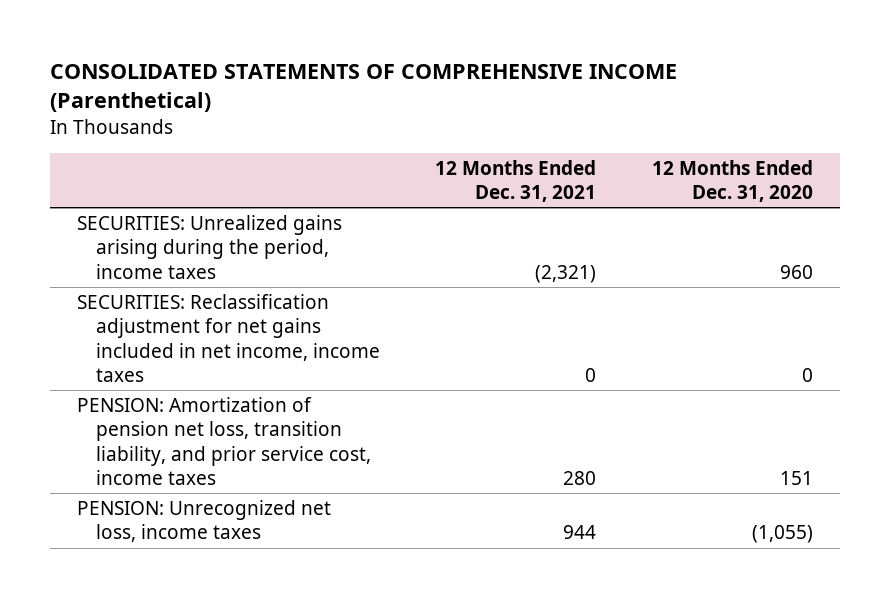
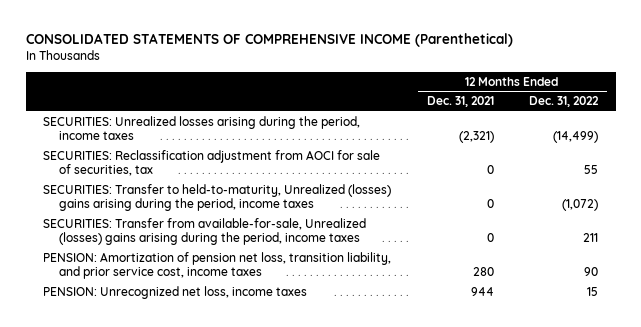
[651,159,813,203] 12 Months Ended Dec. 31, 2020 -> none
none -> [528,95,599,107] Dec. 31, 2022
[77,214,343,279] SECURITIES: Unrealized gains arising during the period, income taxes -> [43,115,361,141] SECURITIES: Unrealized losses arising during the period, income taxes
[77,293,381,383] SECURITIES: Reclassification adjustment for net gains included in net income, income taxes -> [43,149,381,177] SECURITIES: Reclassification adjustment from AOCI for sale of securities, tax
none -> [43,183,392,212] SECURITIES: Transfer to held-to-maturity, Unrealized (losses) gains arising during the period, income taxes
none -> [43,217,367,246] SECURITIES: Transfer from available-for-sale, Unrealized (losses) gains arising during the period, income taxes

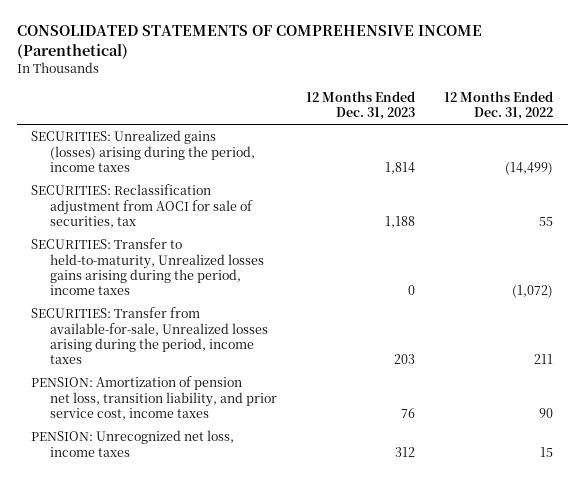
[426,95,494,107] Dec. 31, 2021 -> none
none -> [305,90,415,121] 12 Months Ended Dec. 31, 2023
[43,115,361,141] SECURITIES: Unrealized losses arising during the period, income taxes -> [31,130,255,173] SECURITIES: Unrealized gains (losses) arising during the period, income taxes
[43,183,392,212] SECURITIES: Transfer to held-to-maturity, Unrealized (losses) gains arising during the period, income taxes -> [31,238,264,296] SECURITIES: Transfer to held-to-maturity, Unrealized losses gains arising during the period, income taxes
[43,217,367,246] SECURITIES: Transfer from available-for-sale, Unrealized (losses) gains arising during the period, income taxes -> [31,307,268,365] SECURITIES: Transfer from available-for-sale, Unrealized losses arising during the period, income taxes

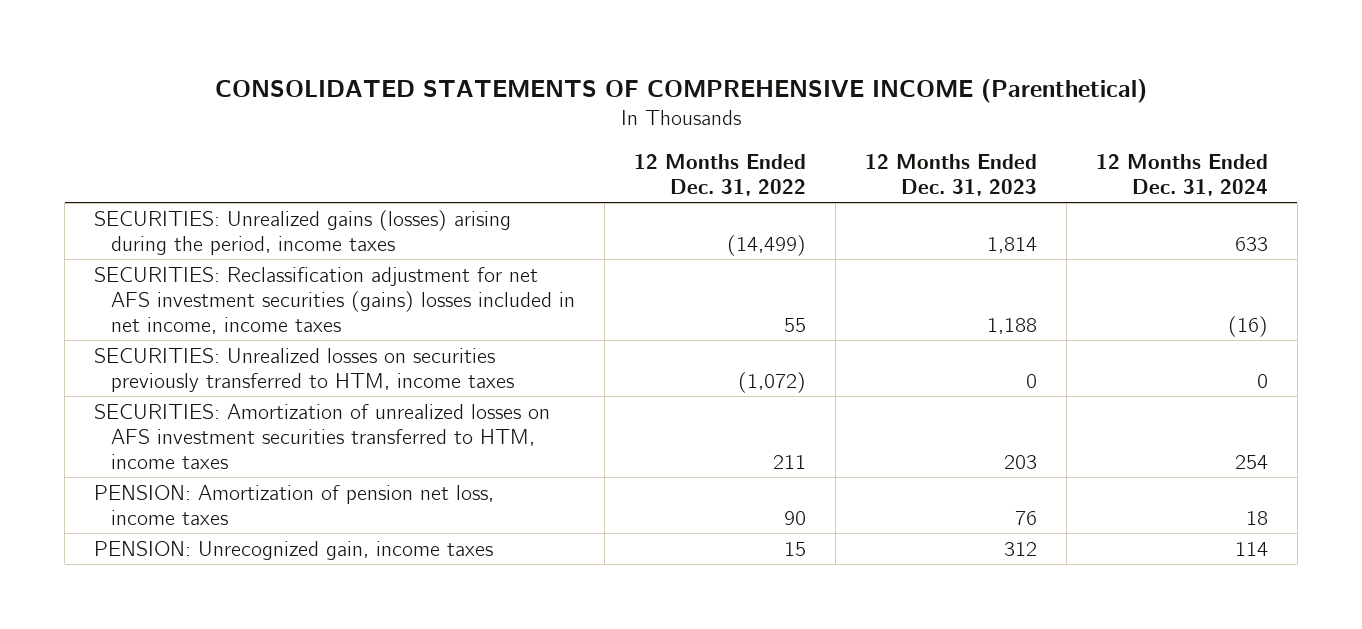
none -> [1095,153,1268,196] 12 Months Ended Dec. 31, 2024
[31,184,253,229] SECURITIES: Reclassification adjustment from AOCI for sale of securities, tax -> [94,266,576,334] SECURITIES: Reclassification adjustment for net AFS investment securities (gains) losses included in net income, income taxes
[31,238,264,296] SECURITIES: Transfer to held-to-maturity, Unrealized losses gains arising during the period, income taxes -> [94,347,515,392] SECURITIES: Unrealized losses on securities previously transferred to HTM, income taxes
[31,307,268,365] SECURITIES: Transfer from available-for-sale, Unrealized losses arising during the period, income taxes -> [94,403,551,469] SECURITIES: Amortization of unrealized losses on AFS investment securities transferred to HTM, income taxes
[31,376,277,421] PENSION: Amortization of pension net loss, transition liability, and prior service cost, income taxes -> [94,484,495,525] PENSION: Amortization of pension net loss, income taxes
[31,430,235,457] PENSION: Unrecognized net loss, income taxes -> [94,540,494,560] PENSION: Unrecognized gain, income taxes

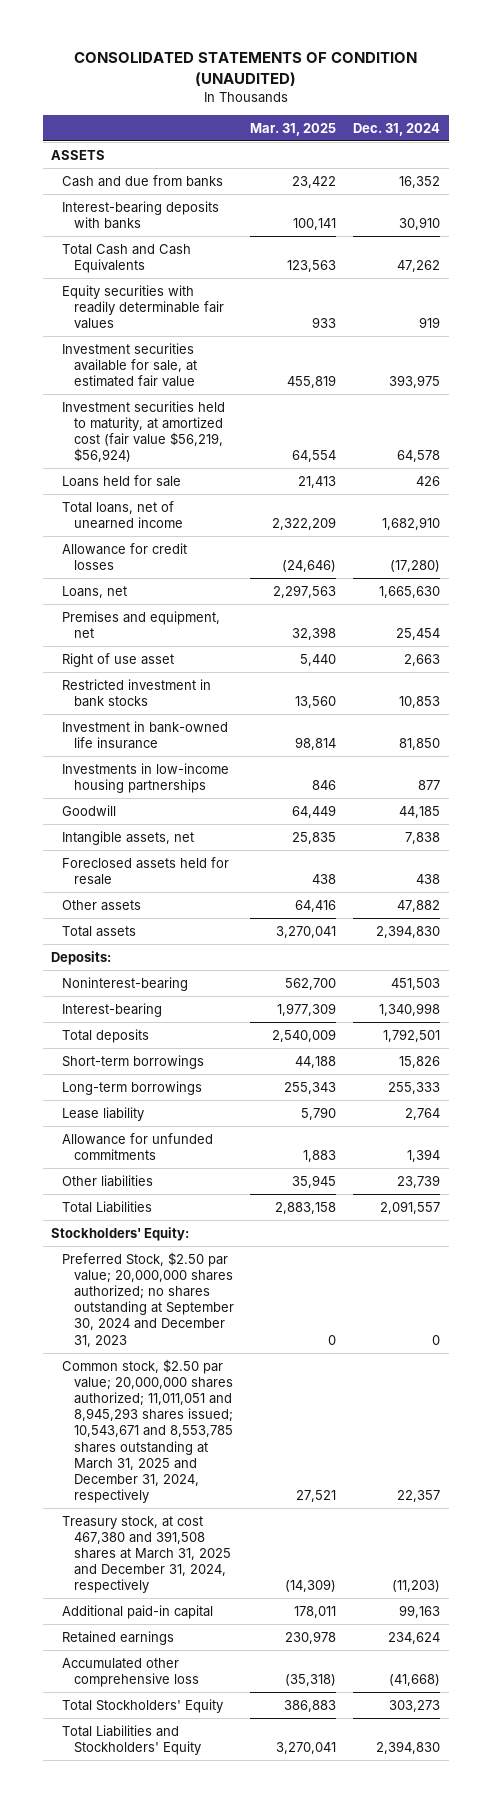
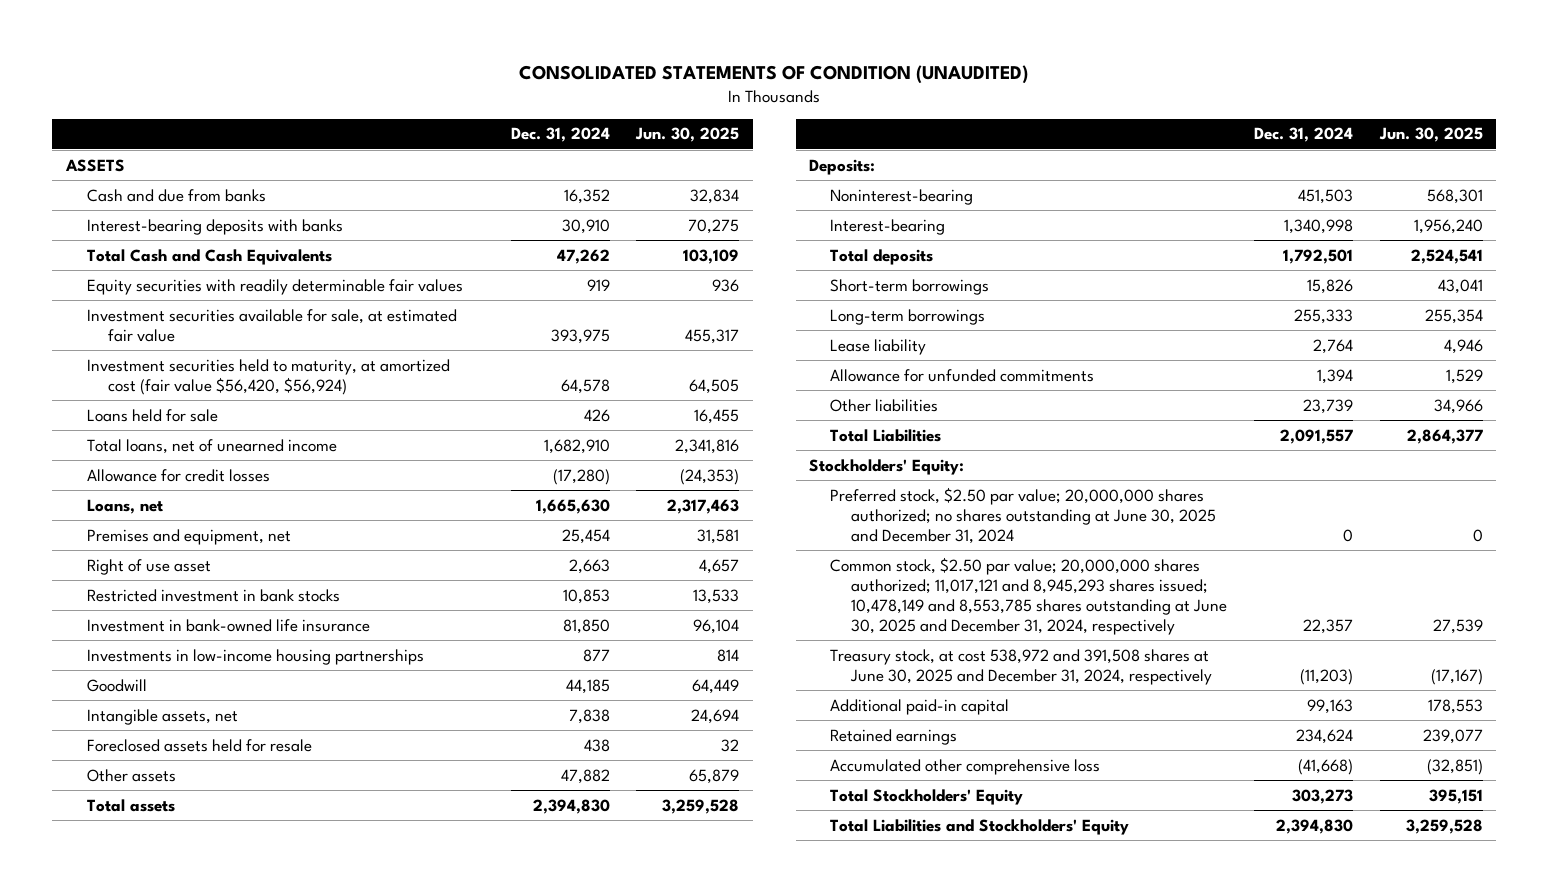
[250,122,337,136] Mar. 31, 2025 -> none
none -> [635,127,740,143] Jun. 30, 2025
[62,400,226,463] Investment securities held to maturity, at amortized cost (fair value $56,219, $56,924) -> [86,358,450,395] Investment securities held to maturity, at amortized cost (fair value $56,420, $56,924)
[62,1251,234,1347] Preferred Stock, $2.50 par value; 20,000,000 shares authorized; no shares outstanding at September 30, 2024 and December 31, 2023 -> [830,486,1217,544] Preferred stock, $2.50 par value; 20,000,000 shares authorized; no shares outstanding at June 30, 2025 and December 31, 2024
[62,1358,233,1504] Common stock, $2.50 par value; 20,000,000 shares authorized; 11,011,051 and 8,945,293 shares issued; 10,543,671 and 8,553,785 shares outstanding at March 31, 2025 and December 31, 2024, respectively -> [830,556,1228,635] Common stock, $2.50 par value; 20,000,000 shares authorized; 11,017,121 and 8,945,293 shares issued; 10,478,149 and 8,553,785 shares outstanding at June 30, 2025 and December 31, 2024, respectively
[62,1515,231,1594] Treasury stock, at cost 467,380 and 391,508 shares at March 31, 2025 and December 31, 2024, respectively -> [830,648,1213,685] Treasury stock, at cost 538,972 and 391,508 shares at June 30, 2025 and December 31, 2024, respectively

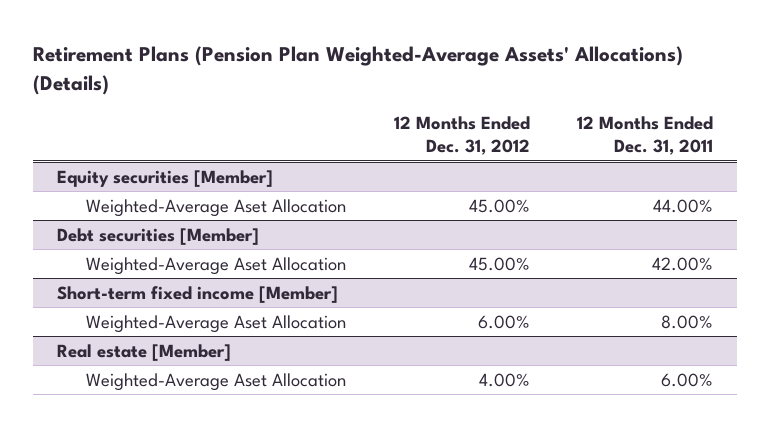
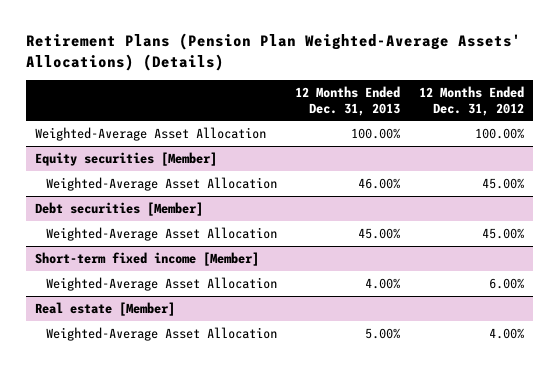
[577,115,714,155] 12 Months Ended Dec. 31, 2011 -> none
none -> [295,85,401,116] 12 Months Ended Dec. 31, 2013
none -> [34,126,266,141] Weighted-Average Asset Allocation
[85,198,346,217] Weighted-Average Aset Allocation -> [45,176,277,191] Weighted-Average Asset Allocation
[85,256,346,275] Weighted-Average Aset Allocation -> [45,226,277,241] Weighted-Average Asset Allocation
[85,314,346,333] Weighted-Average Aset Allocation -> [45,276,277,291] Weighted-Average Asset Allocation
[85,372,346,391] Weighted-Average Aset Allocation -> [45,326,277,341] Weighted-Average Asset Allocation

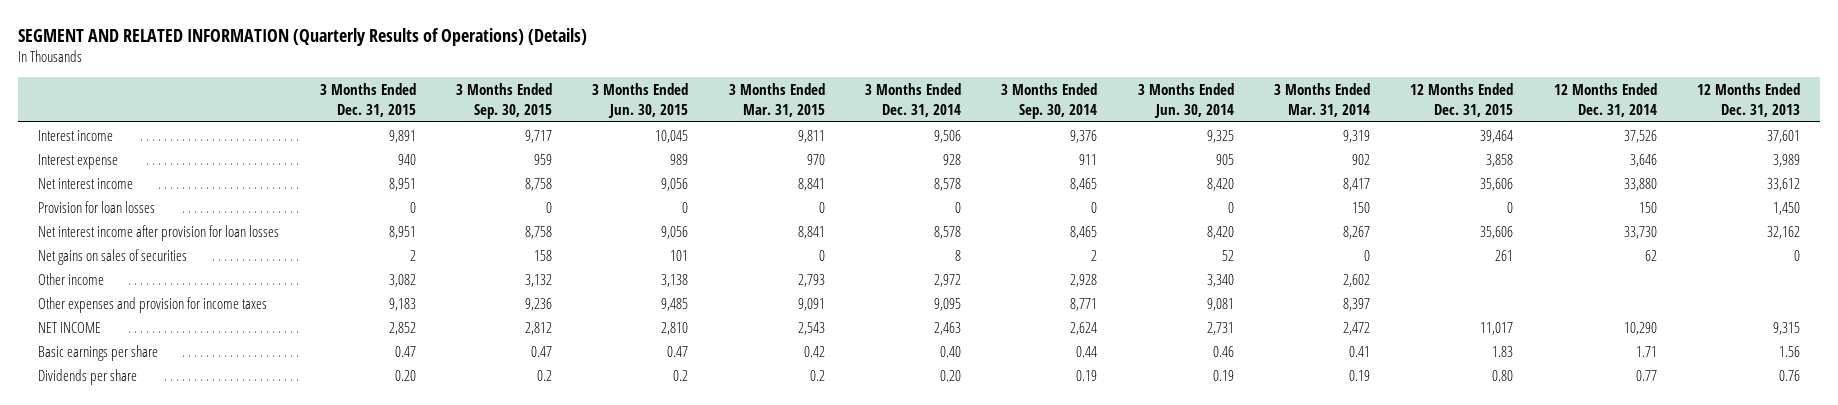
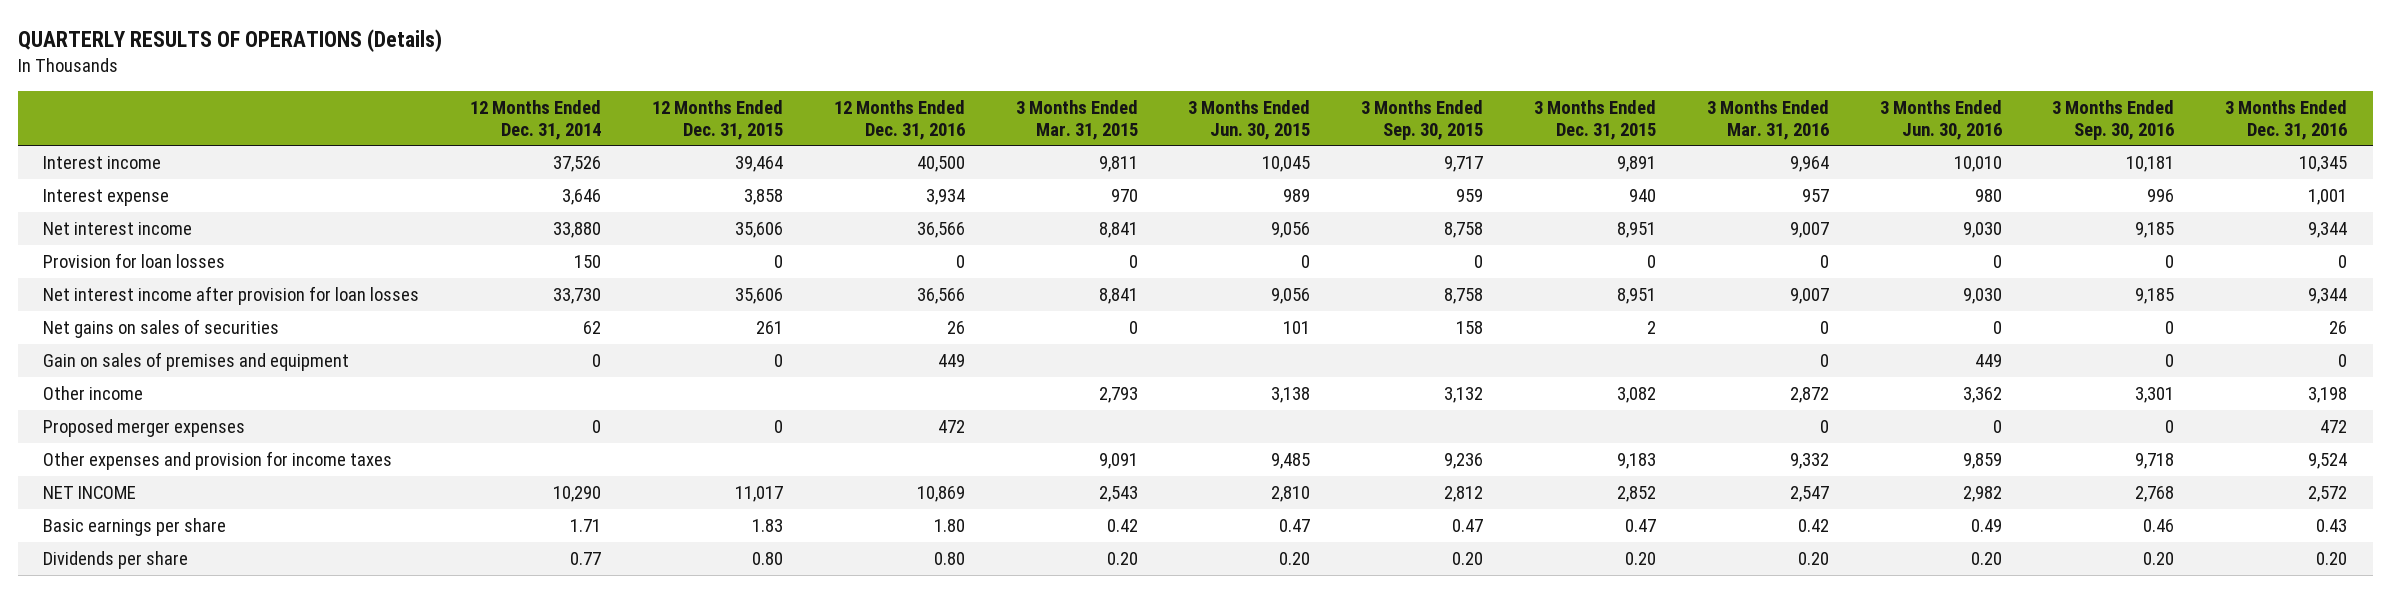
[18,27,588,46] SEGMENT AND RELATED INFORMATION (Quarterly Results of Operations) (Details) -> [17,29,442,53] QUARTERLY RESULTS OF OPERATIONS (Details)
[865,83,962,117] 3 Months Ended Dec. 31, 2014 -> none
[1001,83,1098,119] 3 Months Ended Sep. 30, 2014 -> none
[1137,83,1234,118] 3 Months Ended Jun. 30, 2014 -> none
[1274,83,1371,117] 3 Months Ended Mar. 31, 2014 -> none
[1697,83,1801,117] 12 Months Ended Dec. 31, 2013 -> none
none -> [833,100,965,140] 12 Months Ended Dec. 31, 2016
none -> [1706,100,1829,140] 3 Months Ended Mar. 31, 2016
none -> [1879,100,2002,140] 3 Months Ended Jun. 30, 2016
none -> [2052,100,2175,140] 3 Months Ended Sep. 30, 2016
none -> [2225,100,2348,140] 3 Months Ended Dec. 31, 2016
none -> [43,351,350,371] Gain on sales of premises and equipment
none -> [43,418,246,437] Proposed merger expenses
[536,369,552,381] 0.2 -> [1452,551,1484,565] 0.20
[673,369,689,381] 0.2 -> [1279,551,1311,565] 0.20
[809,369,825,381] 0.2 -> [1106,551,1138,565] 0.20

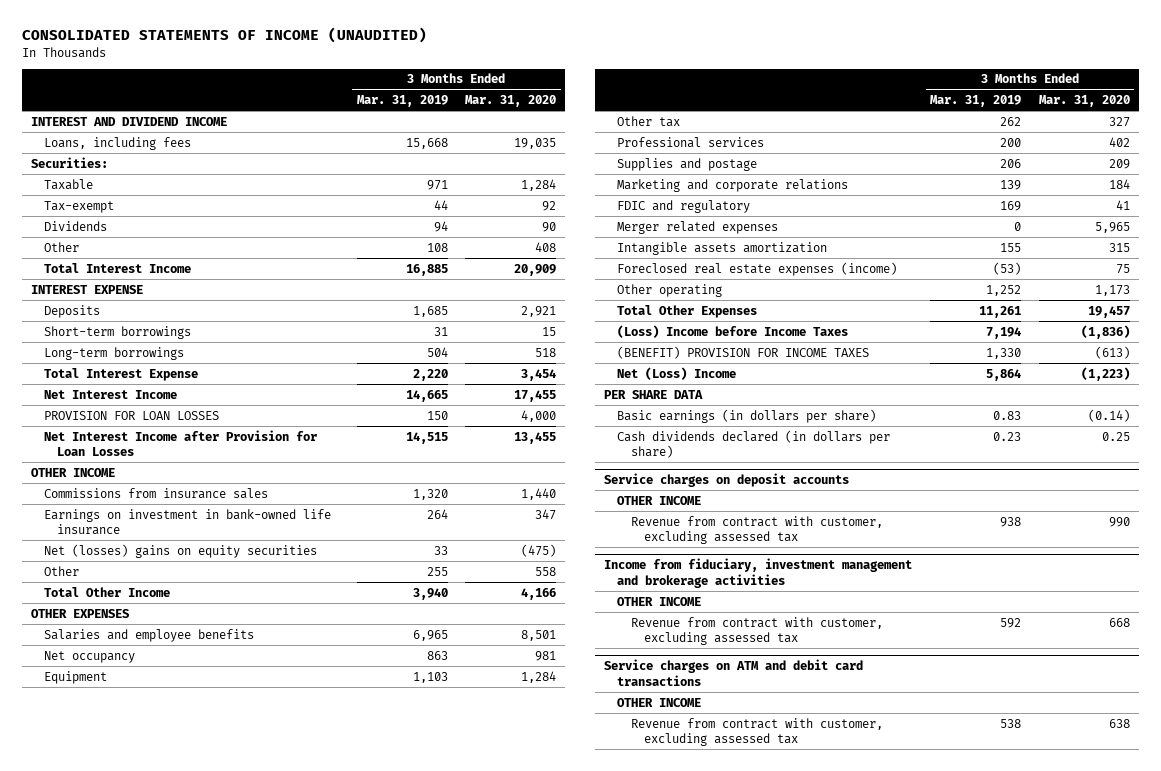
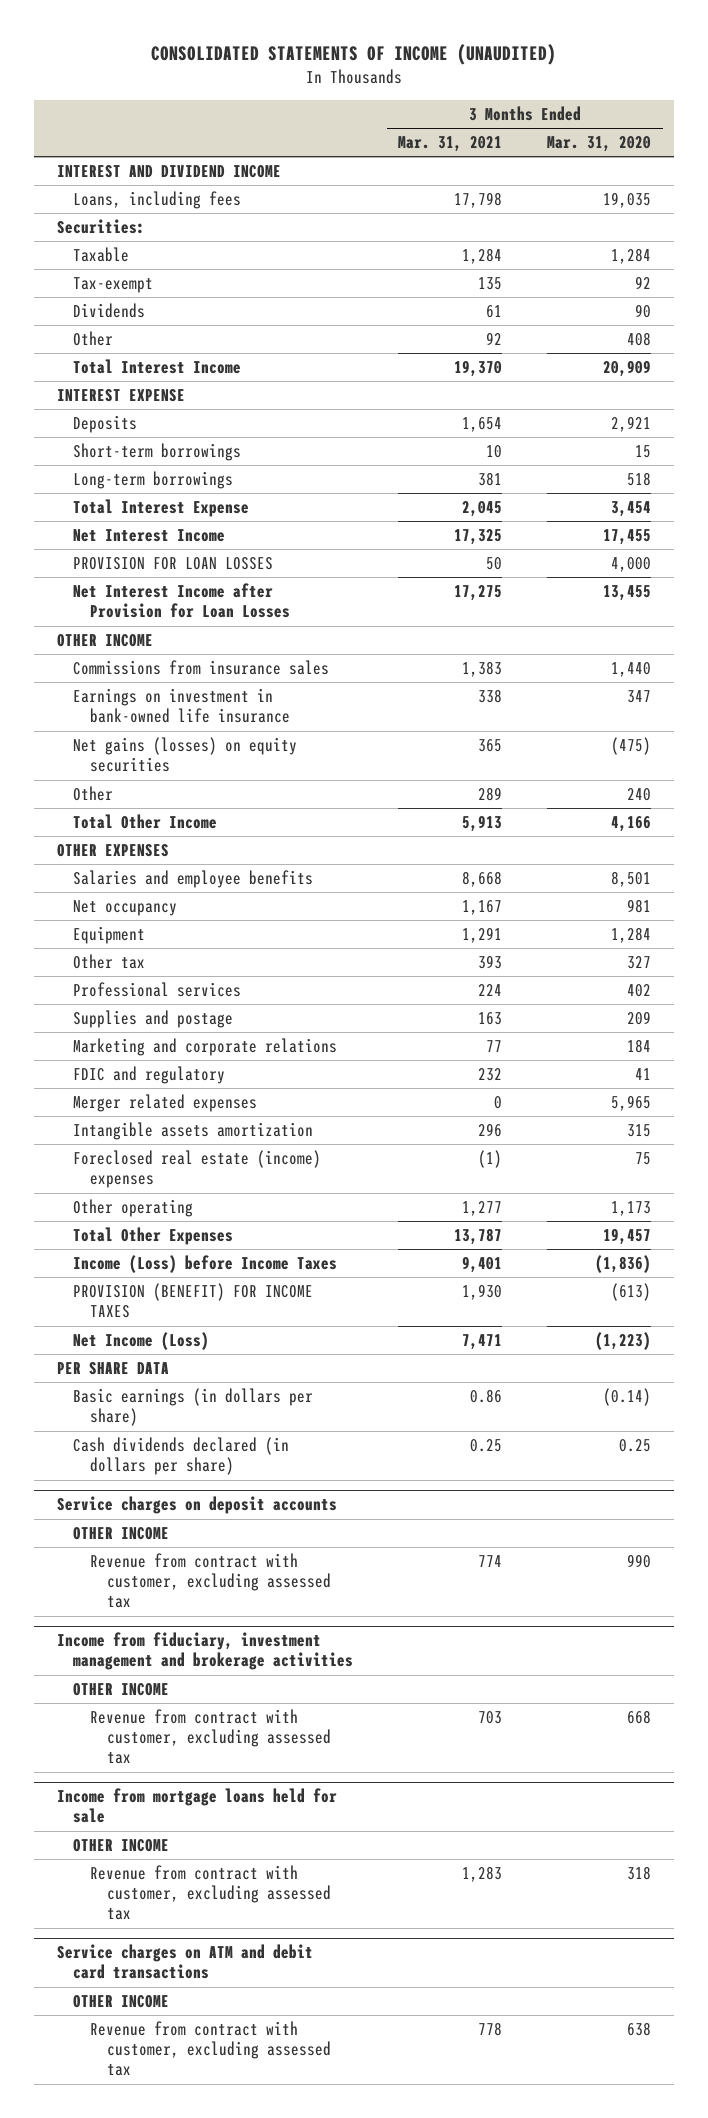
[356,95,448,108] Mar. 31, 2019 -> none
none -> [398,136,503,153] Mar. 31, 2021
[43,543,317,558] Net (losses) gains on equity securities -> [73,737,298,773] Net gains (losses) on equity securities
[535,566,557,576] 558 -> [627,788,652,802] 240
[617,261,898,276] Foreclosed real estate expenses (income) -> [73,1150,322,1189] Foreclosed real estate (income) expenses
[617,324,849,338] (Loss) Income before Income Taxes -> [73,1255,338,1274] Income (Loss) before Income Taxes
[617,345,870,359] (BENEFIT) PROVISION FOR INCOME TAXES -> [73,1283,314,1319] PROVISION (BENEFIT) FOR INCOME TAXES
[617,366,737,380] Net (Loss) Income -> [73,1332,210,1351] Net Income (Loss)
none -> [56,1788,337,1824] Income from mortgage loans held for sale
none -> [73,1839,170,1853] OTHER INCOME
none -> [90,1865,332,1921] Revenue from contract with customer, excluding assessed tax

